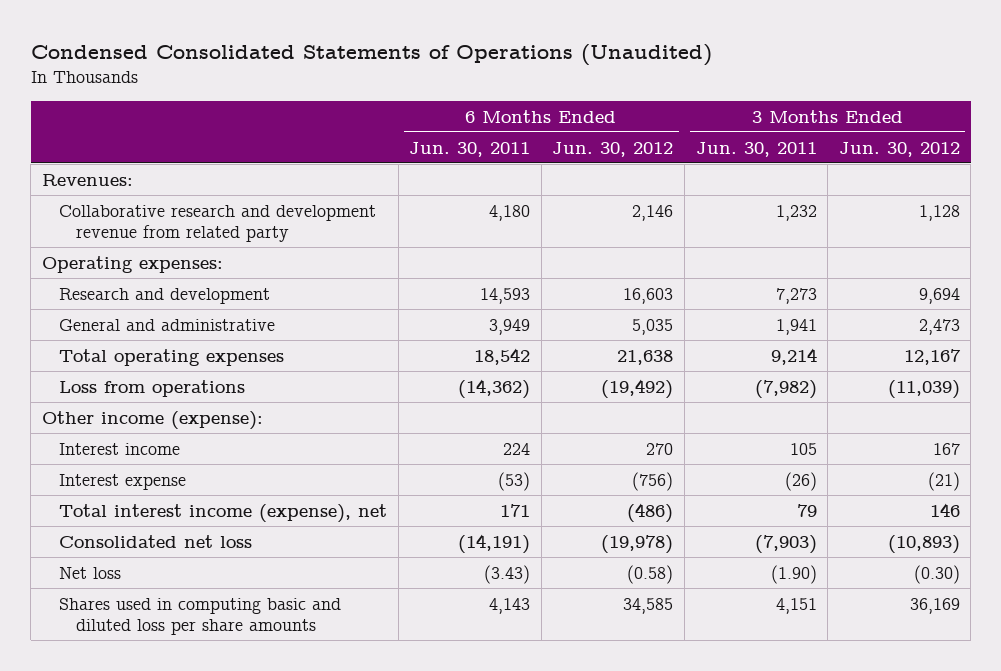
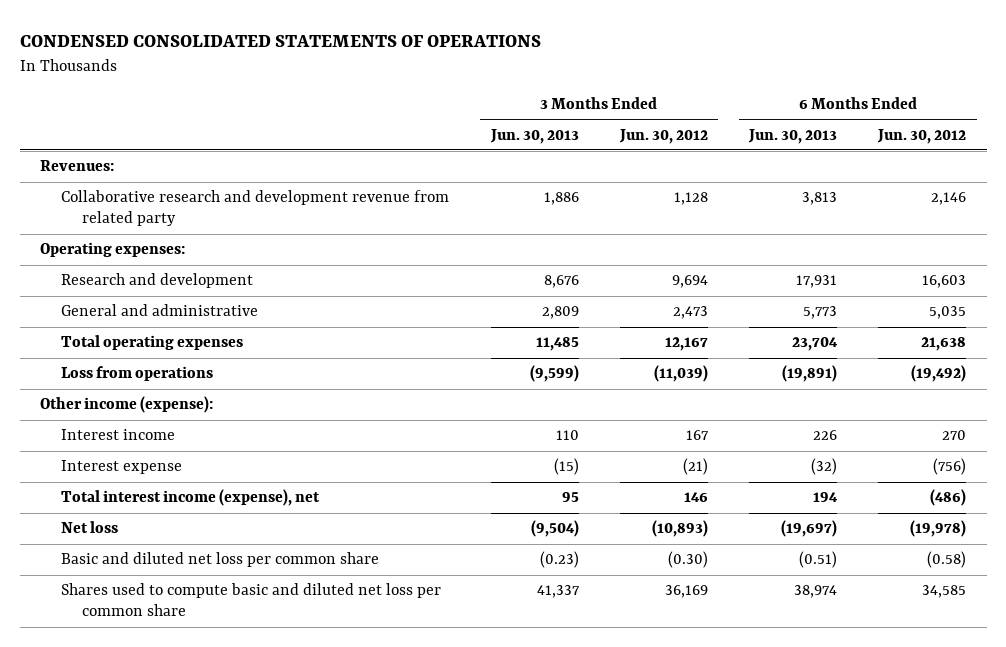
[30,43,712,66] Condensed Consolidated Statements of Operations (Unaudited) -> [19,34,541,47] CONDENSED CONSOLIDATED STATEMENTS OF OPERATIONS
[409,141,531,157] Jun. 30, 2011 -> none
[695,141,817,157] Jun. 30, 2011 -> none
none -> [489,128,579,144] Jun. 30, 2013
none -> [747,128,837,144] Jun. 30, 2013
[59,534,253,548] Consolidated net loss -> [61,521,119,534] Net loss
[59,566,122,579] Net loss -> [61,552,380,568] Basic and diluted net loss per common share
[59,597,342,635] Shares used in computing basic and diluted loss per share amounts -> [61,583,442,617] Shares used to compute basic and diluted net loss per common share

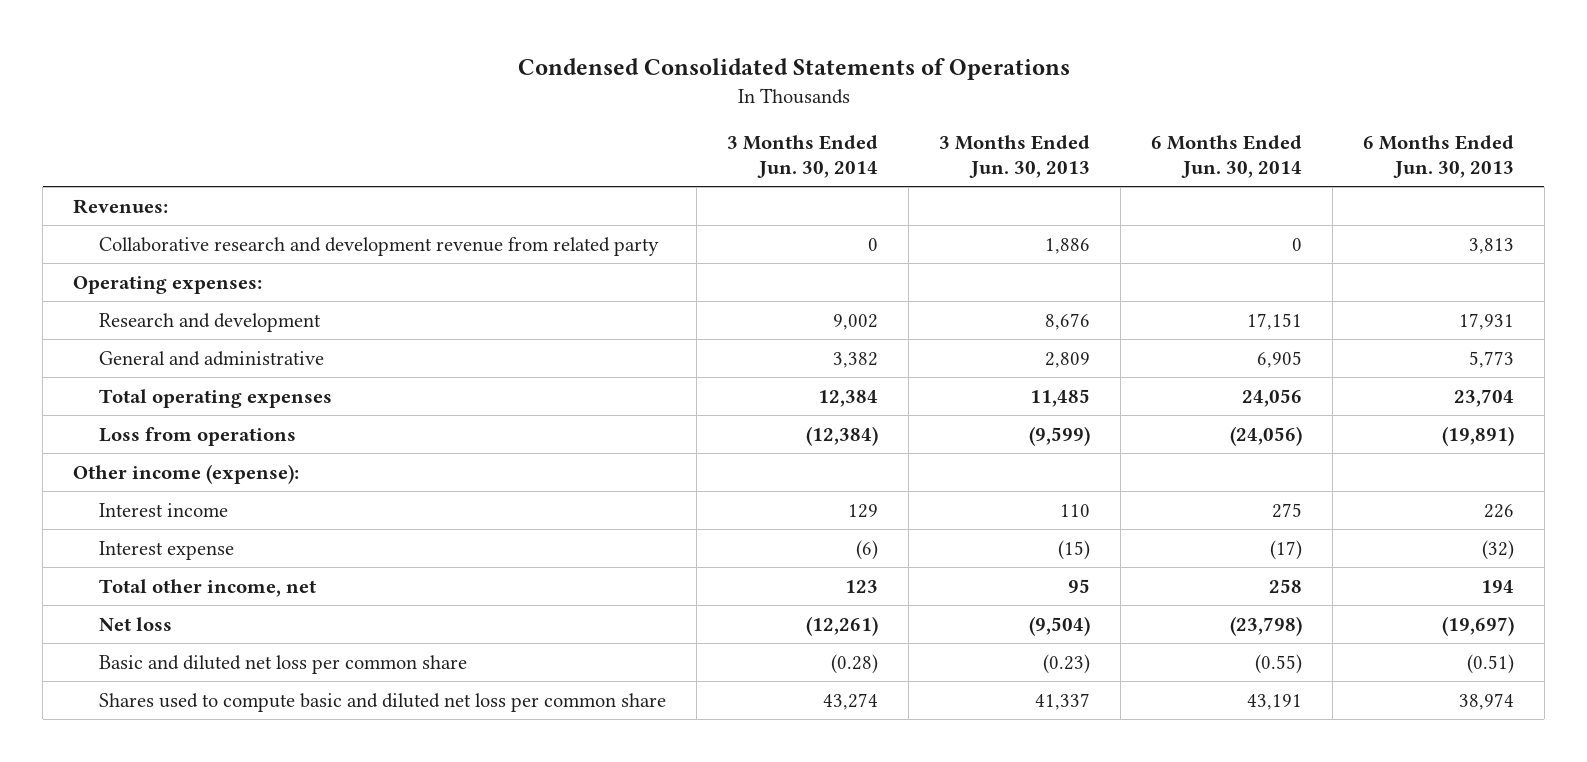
[19,34,541,47] CONDENSED CONSOLIDATED STATEMENTS OF OPERATIONS -> [517,58,1070,81] Condensed Consolidated Statements of Operations
[618,128,708,144] Jun. 30, 2012 -> none
[877,128,967,144] Jun. 30, 2012 -> none
none -> [726,135,878,179] 3 Months Ended Jun. 30, 2014
none -> [1150,135,1302,179] 6 Months Ended Jun. 30, 2014
[61,489,321,507] Total interest income (expense), net -> [98,578,316,597] Total other income, net

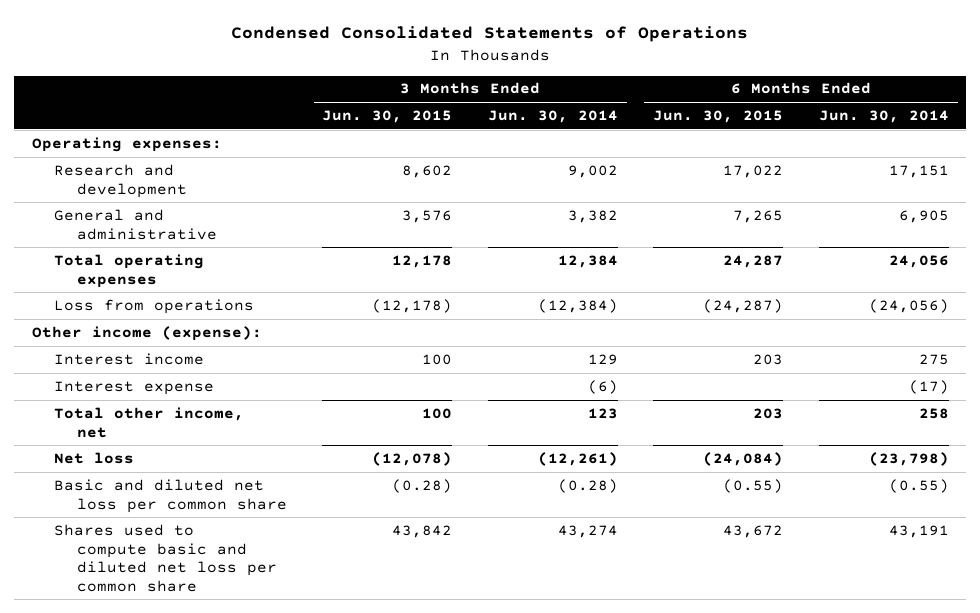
[938,135,1090,179] 3 Months Ended Jun. 30, 2013 -> none
[1362,135,1514,179] 6 Months Ended Jun. 30, 2013 -> none
none -> [322,109,453,123] Jun. 30, 2015
none -> [653,109,784,123] Jun. 30, 2015
[73,198,169,214] Revenues: -> none
[98,236,659,256] Collaborative research and development revenue from related party -> none

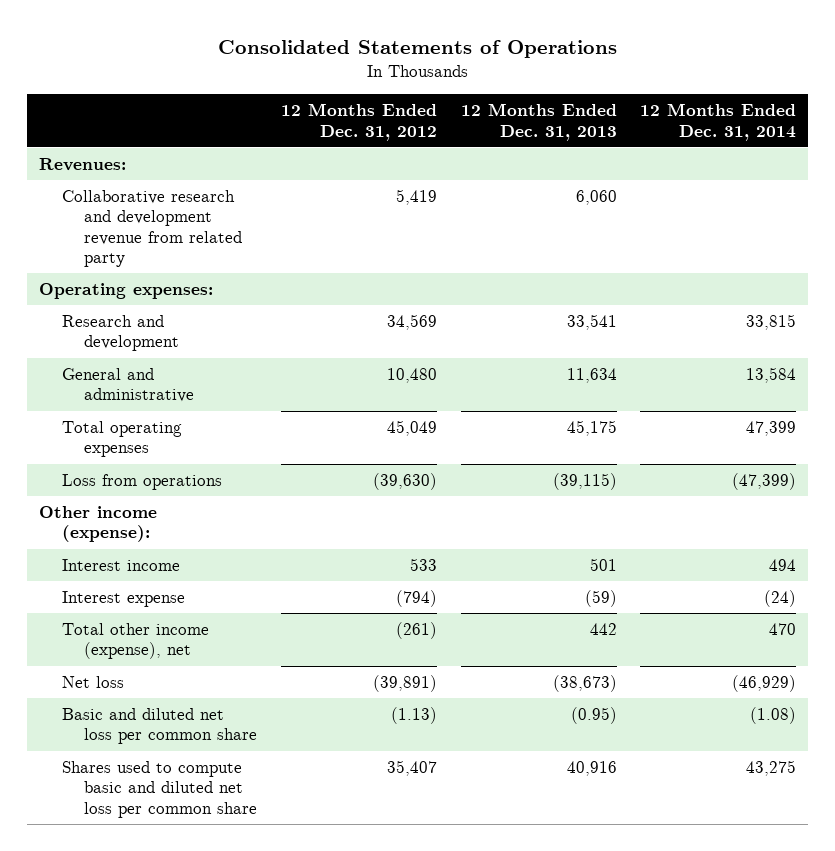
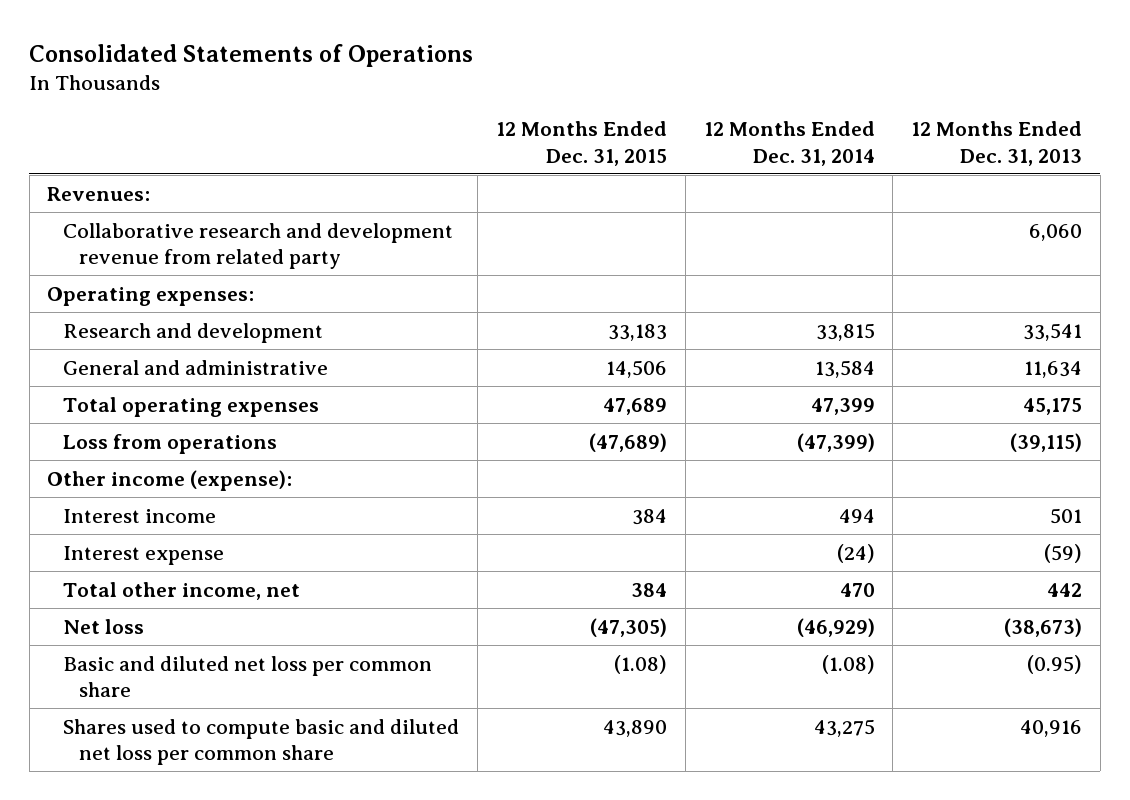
[281,103,438,141] 12 Months Ended Dec. 31, 2012 -> none
none -> [495,121,667,166] 12 Months Ended Dec. 31, 2015
[61,623,209,660] Total other income (expense), net -> [63,581,301,600] Total other income, net

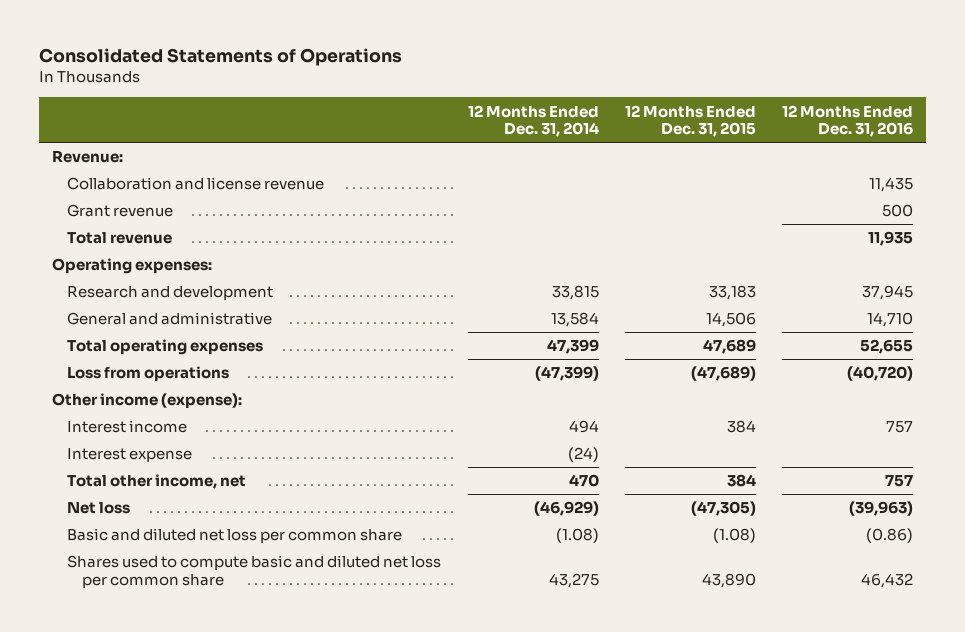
[911,121,1083,166] 12 Months Ended Dec. 31, 2013 -> none
none -> [782,104,914,138] 12 Months Ended Dec. 31, 2016
[63,222,454,269] Collaborative research and development revenue from related party -> none
[47,186,151,201] Revenues: -> [51,150,123,164] Revenue:
none -> [67,177,325,191] Collaboration and license revenue
none -> [67,204,174,218] Grant revenue
none -> [67,232,173,245] Total revenue

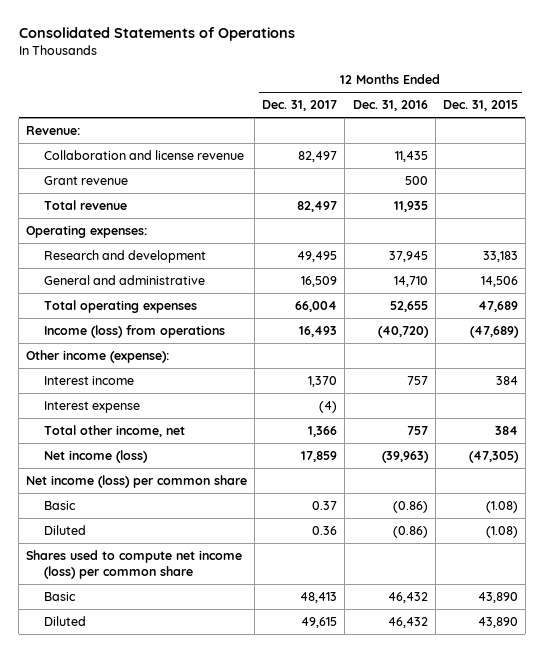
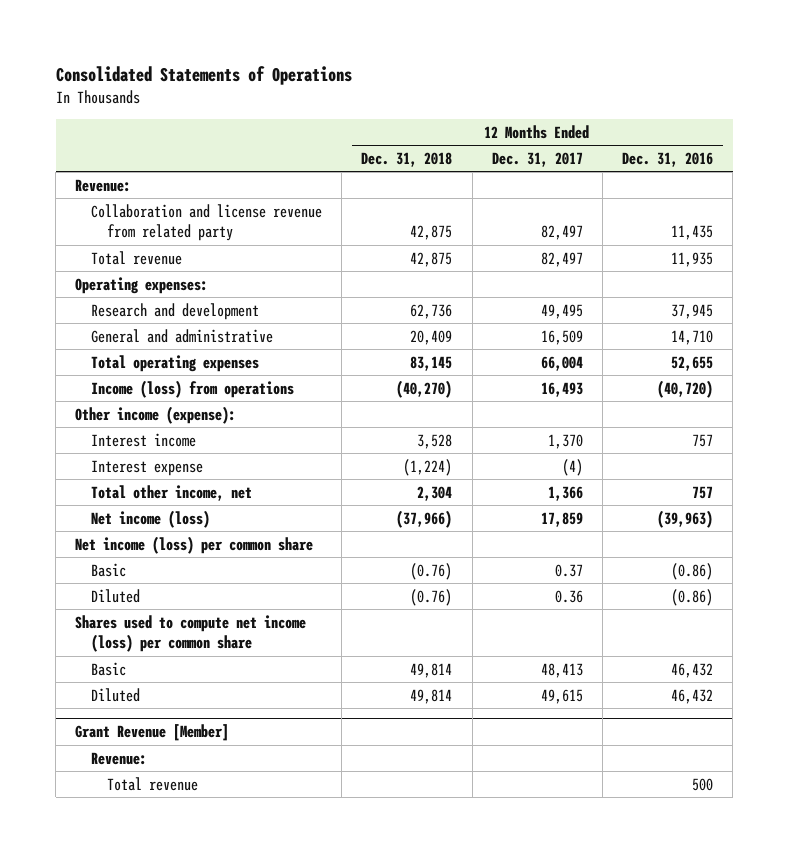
[442,100,518,112] Dec. 31, 2015 -> none
none -> [361,151,453,167] Dec. 31, 2018
[43,175,128,185] Grant revenue -> none
[43,149,244,160] Collaboration and license revenue -> [91,203,323,242] Collaboration and license revenue from related party
none -> [75,724,230,742] Grant Revenue [Member]
none -> [91,751,148,765] Revenue:
none -> [106,776,198,791] Total revenue

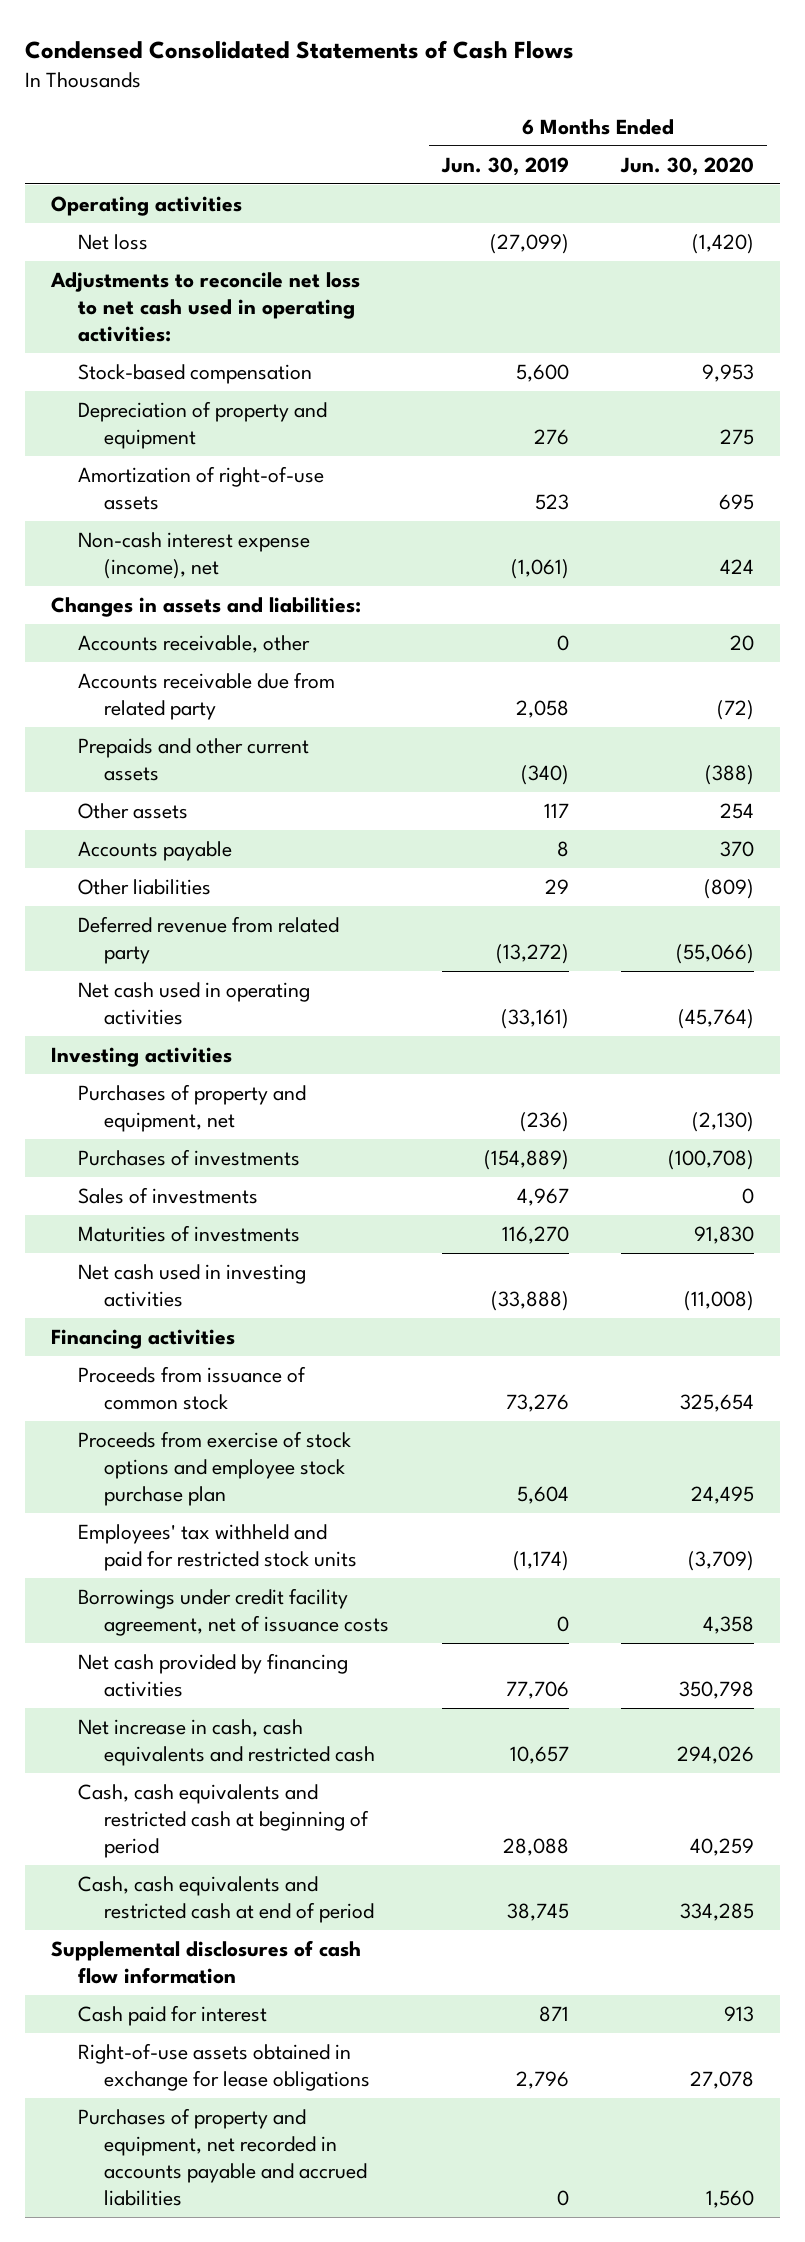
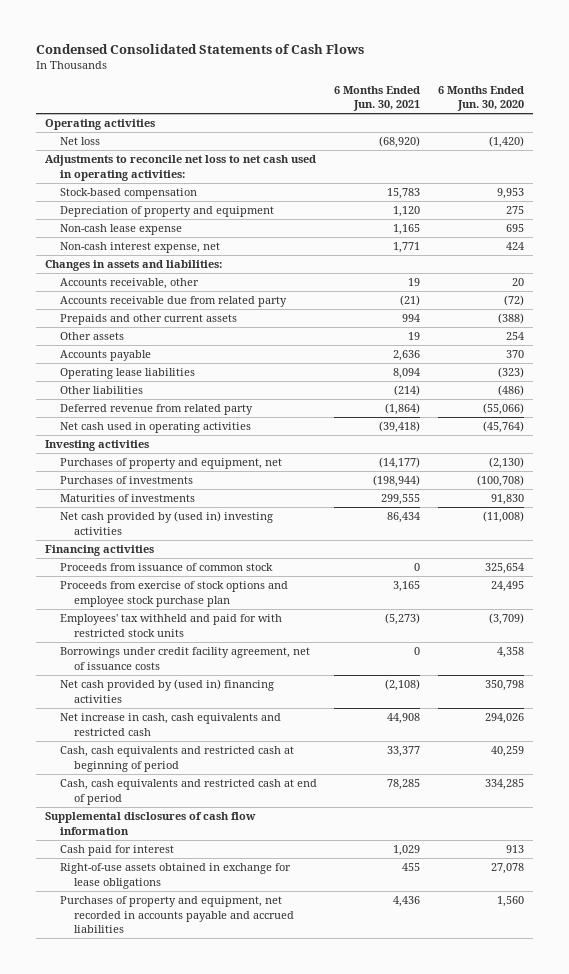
[440,156,569,176] Jun. 30, 2019 -> none
none -> [334,85,421,112] 6 Months Ended Jun. 30, 2021
[77,465,324,510] Amortization of right-of-use assets -> [59,224,182,236] Non-cash lease expense
[77,531,310,579] Non-cash interest expense (income), net -> [59,242,220,254] Non-cash interest expense, net
none -> [59,368,195,380] Operating lease liabilities
[703,878,754,899] (809) -> [497,385,524,397] (486)
[77,1186,258,1204] Sales of investments -> none
[77,1263,306,1307] Net cash used in investing activities -> [59,511,273,535] Net cash provided by (used in) investing activities
[77,1523,358,1571] Employees' tax withheld and paid for restricted stock units -> [59,614,282,637] Employees' tax withheld and paid for with restricted stock units
[77,1652,348,1697] Net cash provided by financing activities -> [59,679,274,703] Net cash provided by (used in) financing activities

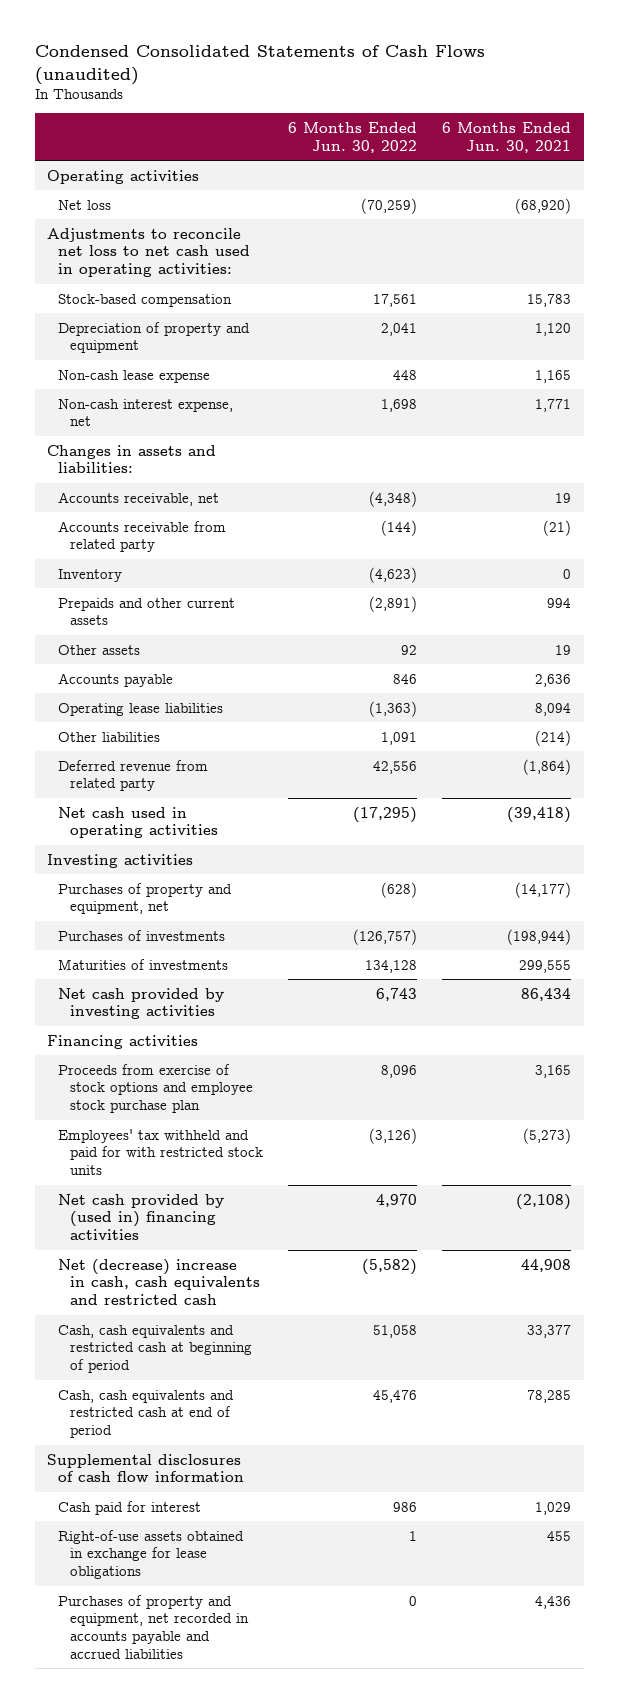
[36,43,365,54] Condensed Consolidated Statements of Cash Flows -> [34,45,485,85] Condensed Consolidated Statements of Cash Flows (unaudited)
[437,85,524,112] 6 Months Ended Jun. 30, 2020 -> none
none -> [287,121,417,153] 6 Months Ended Jun. 30, 2022
[59,278,199,290] Accounts receivable, other -> [58,491,220,506] Accounts receivable, net
[59,296,287,308] Accounts receivable due from related party -> [58,520,227,553] Accounts receivable from related party
none -> [58,568,123,582] Inventory
[59,511,273,535] Net cash provided by (used in) investing activities -> [58,987,225,1020] Net cash provided by investing activities
[59,563,273,572] Proceeds from issuance of common stock -> none
[59,647,310,670] Borrowings under credit facility agreement, net of issuance costs -> none
[59,713,281,736] Net increase in cash, cash equivalents and restricted cash -> [58,1258,260,1305] Net (decrease) increase in cash, cash equivalents and restricted cash

